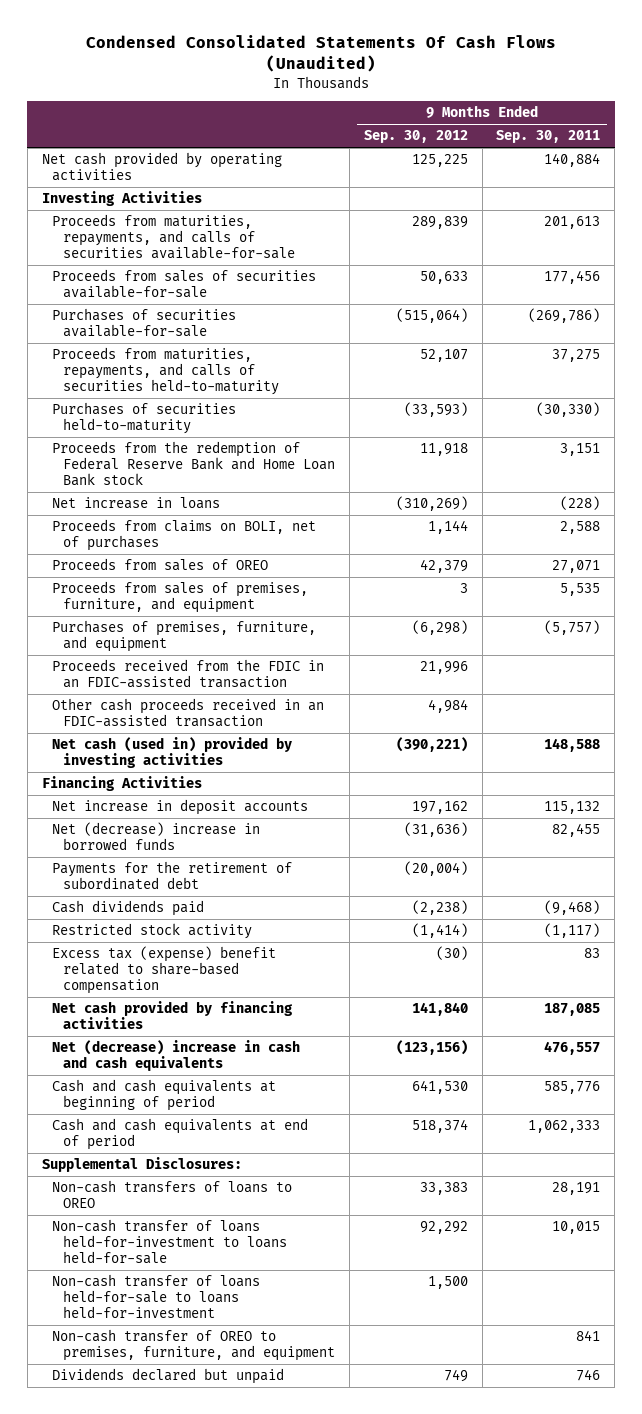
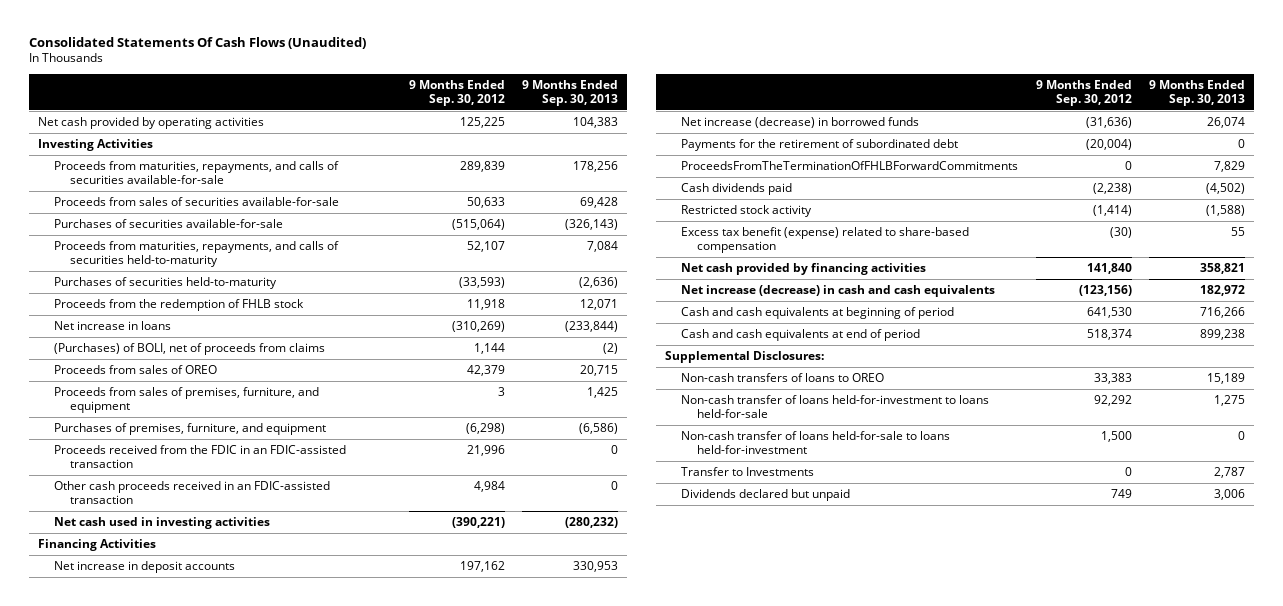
[86,35,557,73] Condensed Consolidated Statements Of Cash Flows (Unaudited) -> [29,36,367,49] Consolidated Statements Of Cash Flows (Unaudited)
[496,130,601,144] Sep. 30, 2011 -> none
none -> [522,79,619,107] 9 Months Ended Sep. 30, 2013
[52,441,336,487] Proceeds from the redemption of Federal Reserve Bank and Home Loan Bank stock -> [53,299,304,312] Proceeds from the redemption of FHLB stock
[52,519,317,552] Proceeds from claims on BOLI, net of purchases -> [53,343,325,356] (Purchases) of BOLI, net of proceeds from claims
[52,737,293,769] Net cash (used in) provided by investing activities -> [53,517,270,530] Net cash used in investing activities
[52,822,261,851] Net (decrease) increase in borrowed funds -> [680,117,919,129] Net increase (decrease) in borrowed funds
none -> [680,161,1018,171] ProceedsFromTheTerminationOfFHLBForwardCommitments
[52,946,277,995] Excess tax (expense) benefit related to share-based compensation -> [680,227,969,254] Excess tax benefit (expense) related to share-based compensation
[52,1040,301,1072] Net (decrease) increase in cash and cash equivalents -> [680,285,995,298] Net increase (decrease) in cash and cash equivalents
[52,1329,336,1362] Non-cash transfer of OREO to premises, furniture, and equipment -> none
none -> [680,467,814,477] Transfer to Investments

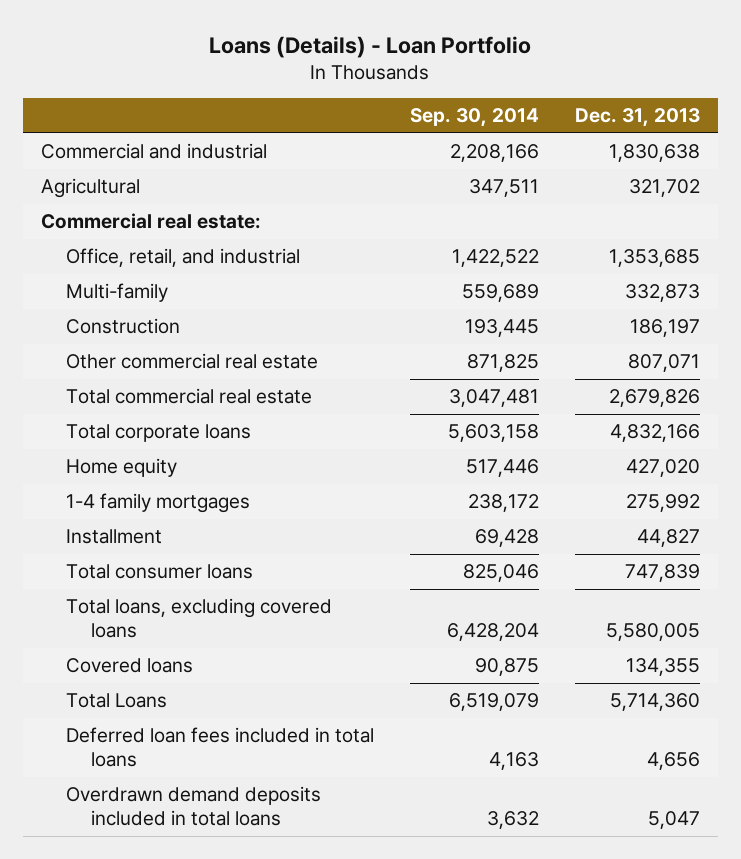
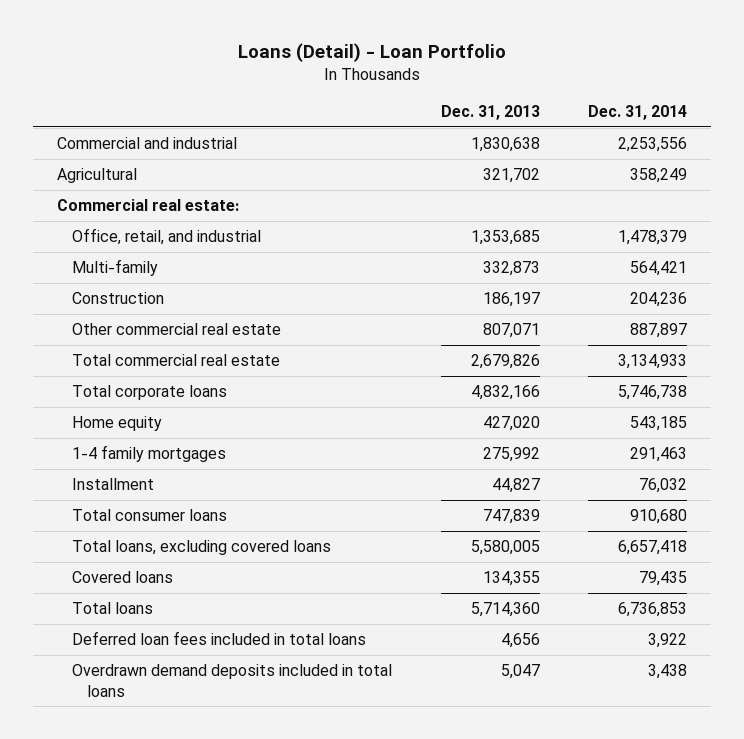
[209,35,532,58] Loans (Details) - Loan Portfolio -> [238,42,507,62] Loans (Detail) - Loan Portfolio
[409,108,539,128] Sep. 30, 2014 -> none
none -> [588,105,688,121] Dec. 31, 2014
[65,693,167,709] Total Loans -> [72,602,154,615] Total loans

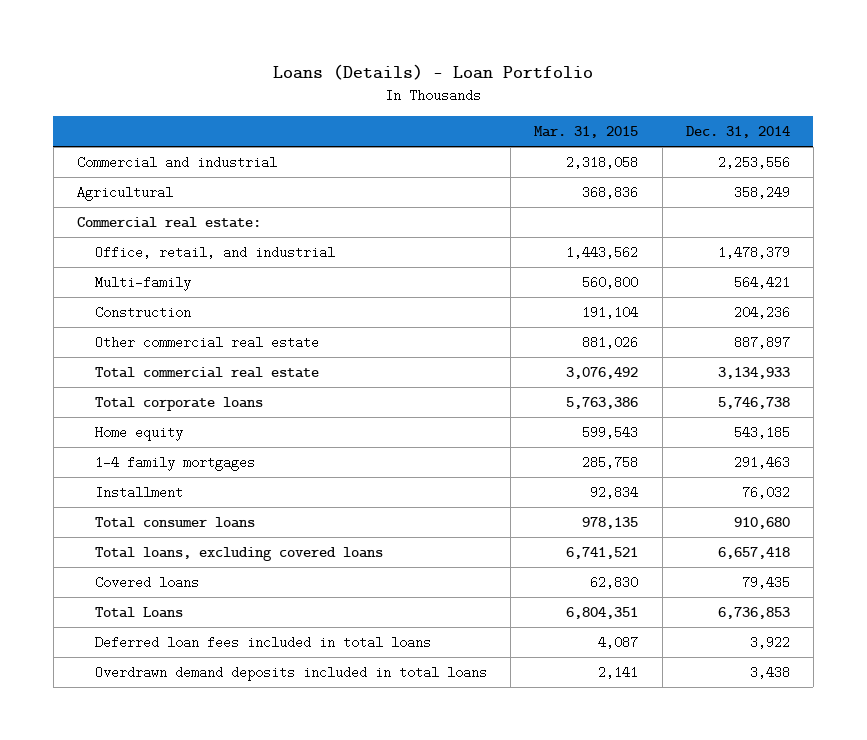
[238,42,507,62] Loans (Detail) - Loan Portfolio -> [273,64,594,81] Loans (Details) - Loan Portfolio
[440,105,540,121] Dec. 31, 2013 -> none
none -> [534,126,639,139] Mar. 31, 2015
[72,602,154,615] Total loans -> [95,606,184,618] Total Loans

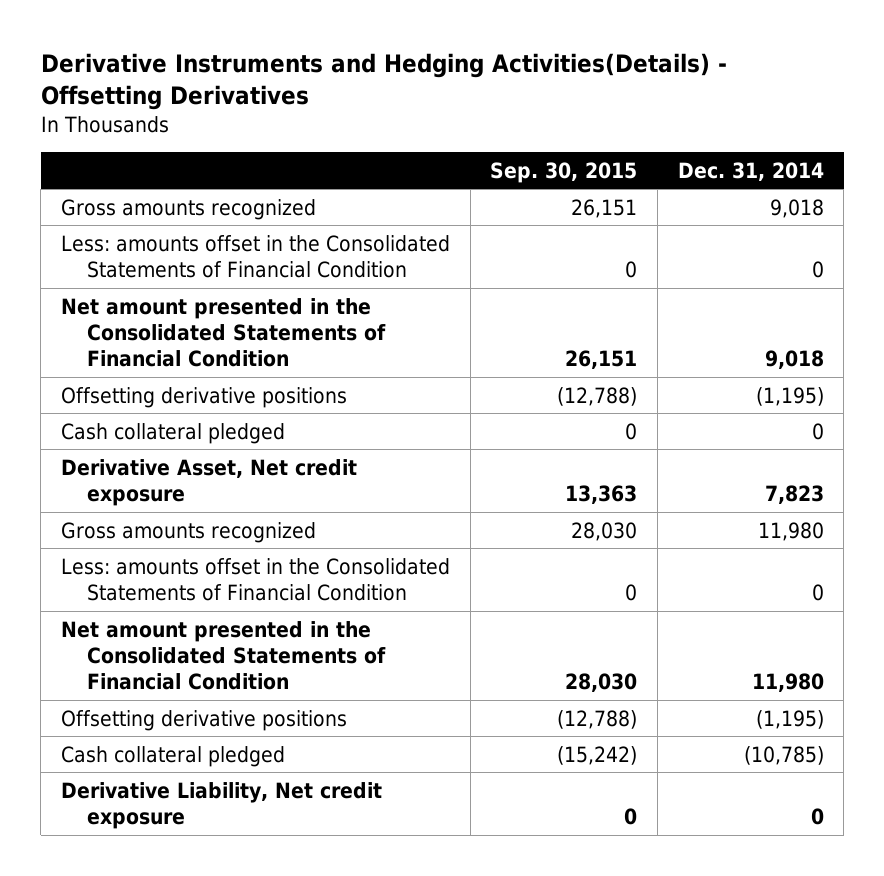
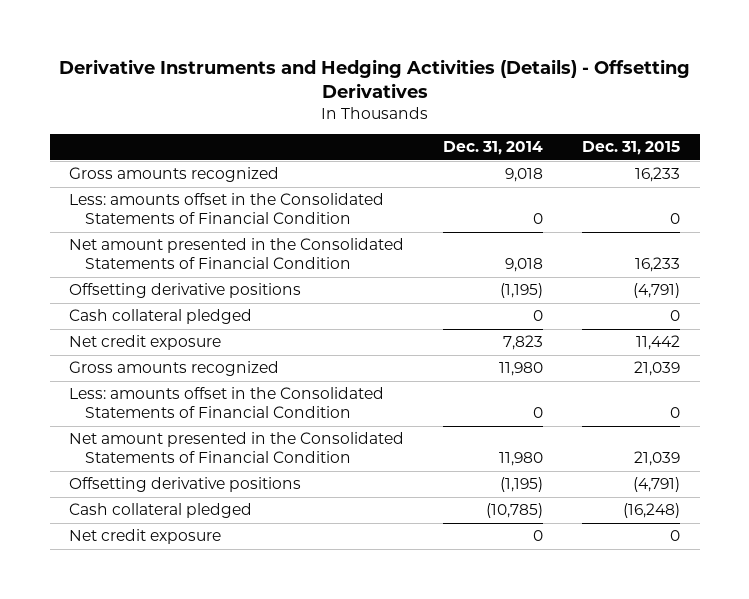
[40,53,727,111] Derivative Instruments and Hedging Activities(Details) - Offsetting Derivatives -> [58,58,690,98] Derivative Instruments and Hedging Activities (Details) - Offsetting Derivatives
[490,161,638,183] Sep. 30, 2015 -> none
none -> [582,141,681,156] Dec. 31, 2015
[60,458,357,506] Derivative Asset, Net credit exposure -> [69,335,222,351] Net credit exposure
[60,781,382,829] Derivative Liability, Net credit exposure -> [69,529,222,545] Net credit exposure

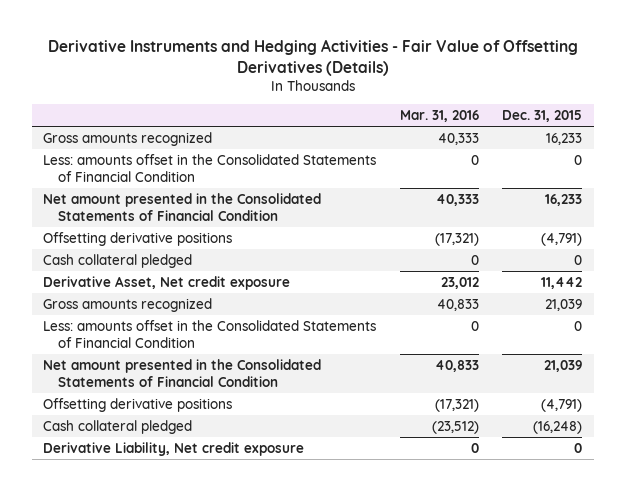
[58,58,690,98] Derivative Instruments and Hedging Activities (Details) - Offsetting Derivatives -> [47,39,578,77] Derivative Instruments and Hedging Activities - Fair Value of Offsetting Derivatives (Details)
[443,141,544,156] Dec. 31, 2014 -> none
none -> [399,110,479,123] Mar. 31, 2016
[69,335,222,351] Net credit exposure -> [43,275,291,290] Derivative Asset, Net credit exposure
[69,529,222,545] Net credit exposure -> [43,441,305,456] Derivative Liability, Net credit exposure

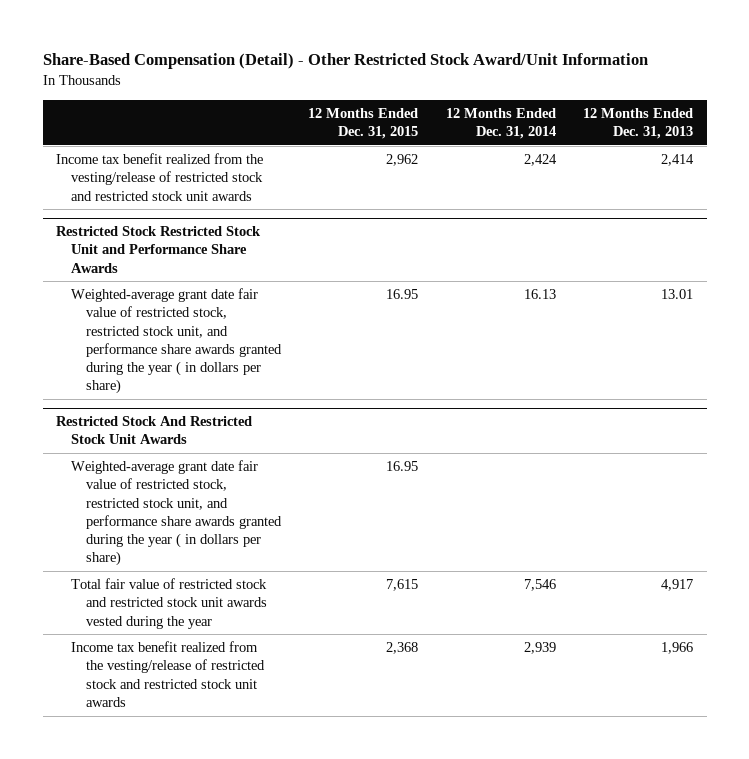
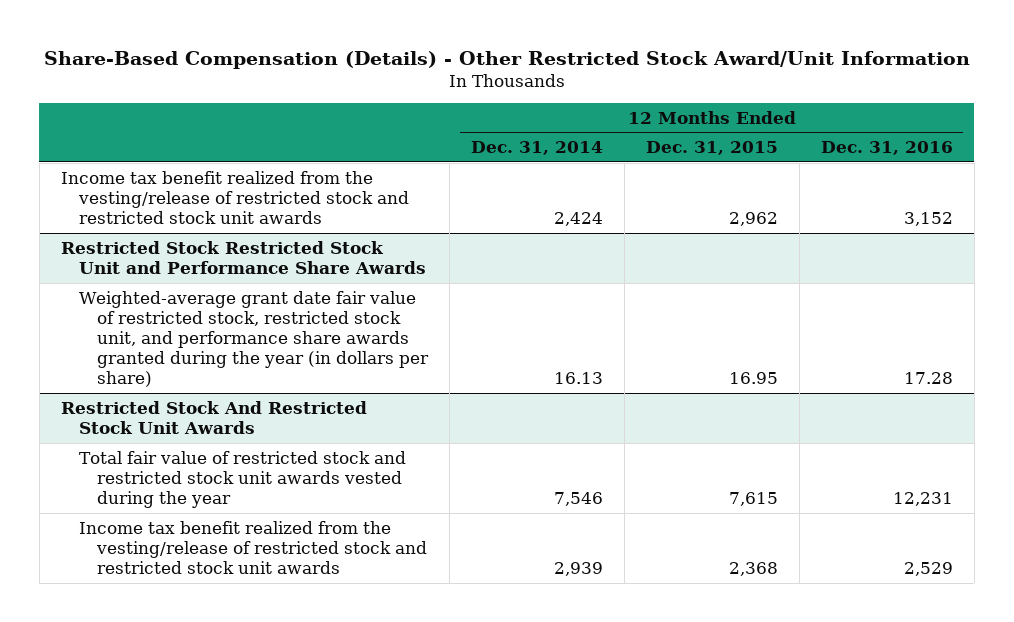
[42,53,648,70] Share-Based Compensation (Detail) - Other Restricted Stock Award/Unit Information -> [43,50,970,69] Share-Based Compensation (Details) - Other Restricted Stock Award/Unit Information
[582,107,693,139] 12 Months Ended Dec. 31, 2013 -> none
none -> [820,141,953,156] Dec. 31, 2016
[71,288,282,394] Weighted-average grant date fair value of restricted stock, restricted stock unit, and performance share awards granted during the year ( in dollars per share) -> [78,290,429,388] Weighted-average grant date fair value of restricted stock, restricted stock unit, and performance share awards granted during the year (in dollars per share)
[71,460,282,566] Weighted-average grant date fair value of restricted stock, restricted stock unit, and performance share awards granted during the year ( in dollars per share) -> none

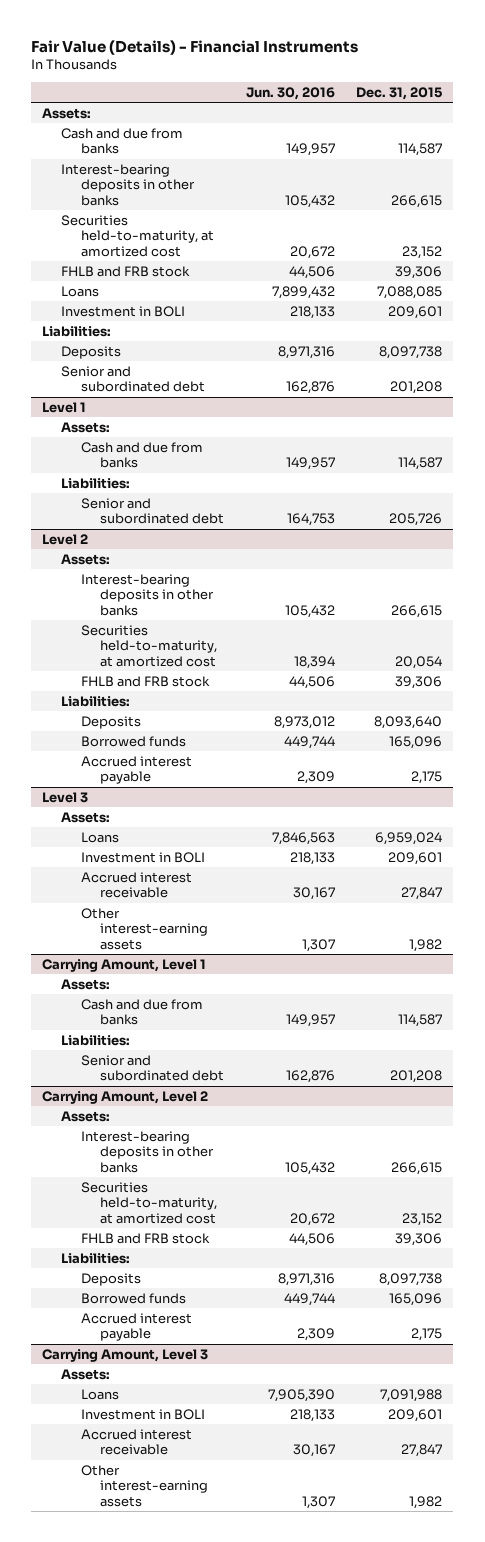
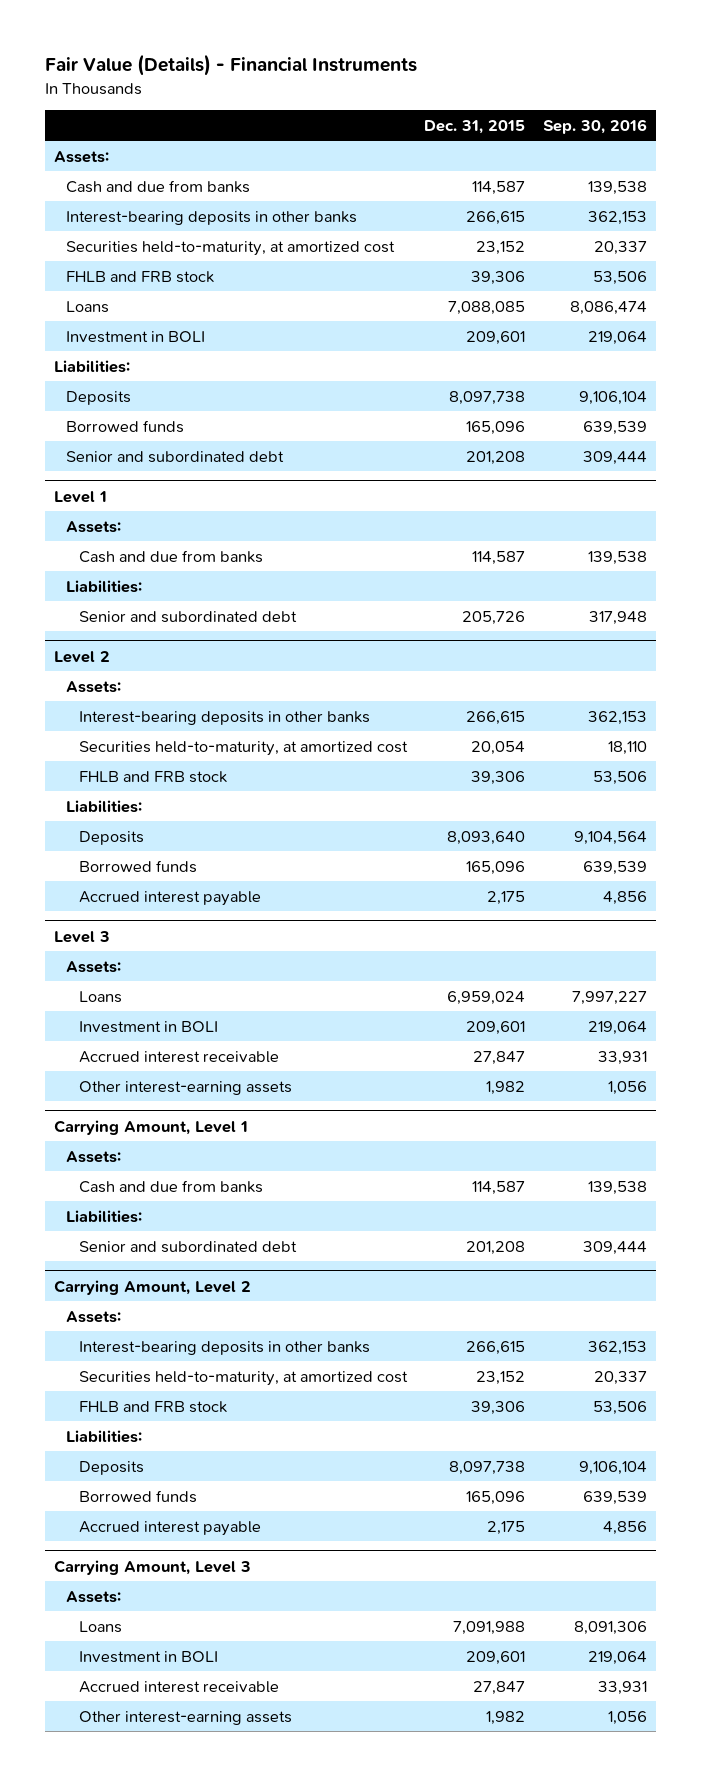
[245,87,335,101] Jun. 30, 2016 -> none
none -> [542,119,647,135] Sep. 30, 2016
none -> [66,419,185,433] Borrowed funds

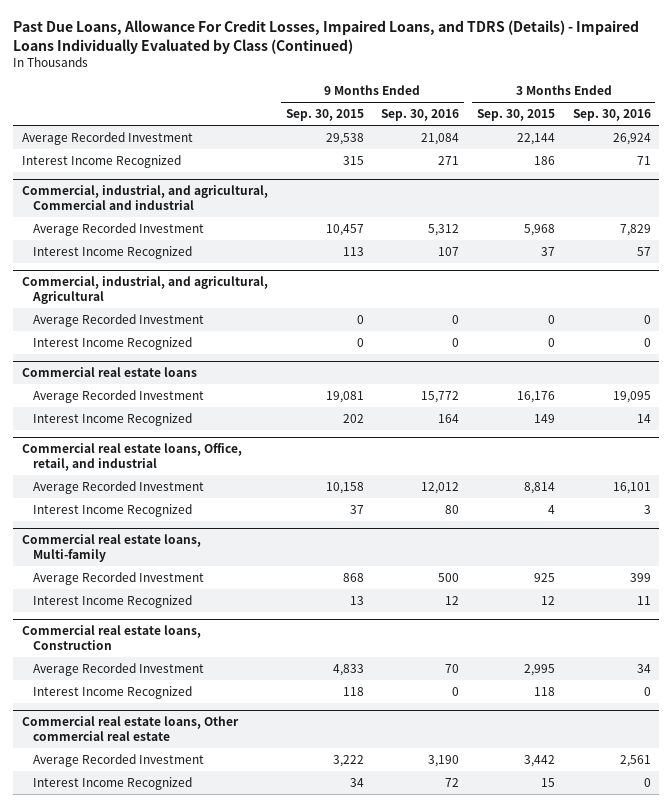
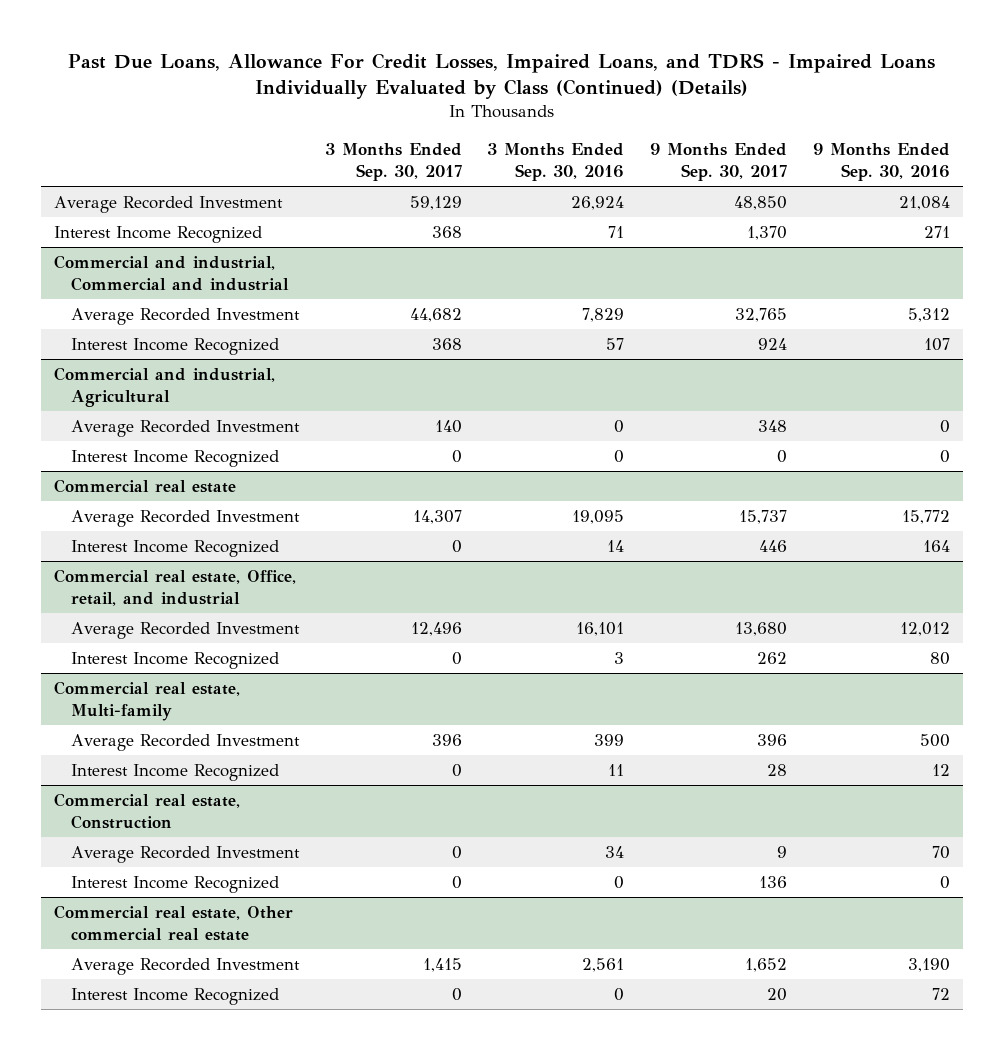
[12,19,639,54] Past Due Loans, Allowance For Credit Losses, Impaired Loans, and TDRS (Details) - Impaired Loans Individually Evaluated by Class (Continued) -> [67,52,935,100] Past Due Loans, Allowance For Credit Losses, Impaired Loans, and TDRS - Impaired Loans Individually Evaluated by Class (Continued) (Details)
[285,109,364,122] Sep. 30, 2015 -> none
[476,109,555,122] Sep. 30, 2015 -> none
none -> [324,143,462,182] 3 Months Ended Sep. 30, 2017
none -> [650,143,788,182] 9 Months Ended Sep. 30, 2017
[21,185,268,210] Commercial, industrial, and agricultural, Commercial and industrial -> [54,254,289,291] Commercial and industrial, Commercial and industrial
[21,276,268,304] Commercial, industrial, and agricultural, Agricultural -> [54,366,276,407] Commercial and industrial, Agricultural
[21,367,197,378] Commercial real estate loans -> [54,478,237,493] Commercial real estate
[21,443,242,471] Commercial real estate loans, Office, retail, and industrial -> [54,568,297,606] Commercial real estate, Office, retail, and industrial
[21,534,201,562] Commercial real estate loans, Multi-family -> [54,680,241,721] Commercial real estate, Multi-family
[21,625,201,650] Commercial real estate loans, Construction -> [54,792,241,829] Commercial real estate, Construction
[21,716,239,741] Commercial real estate loans, Other commercial real estate -> [54,904,294,941] Commercial real estate, Other commercial real estate

